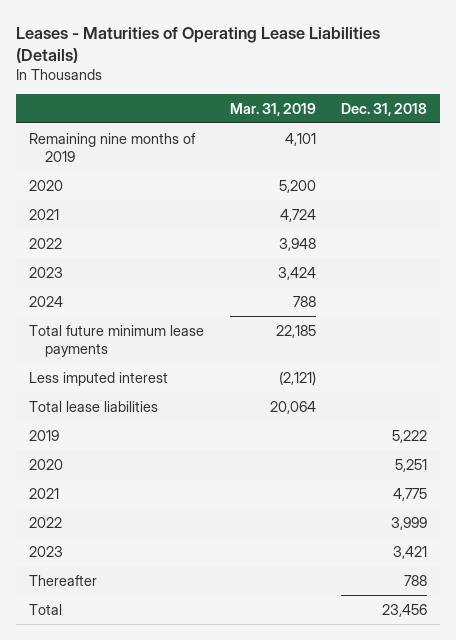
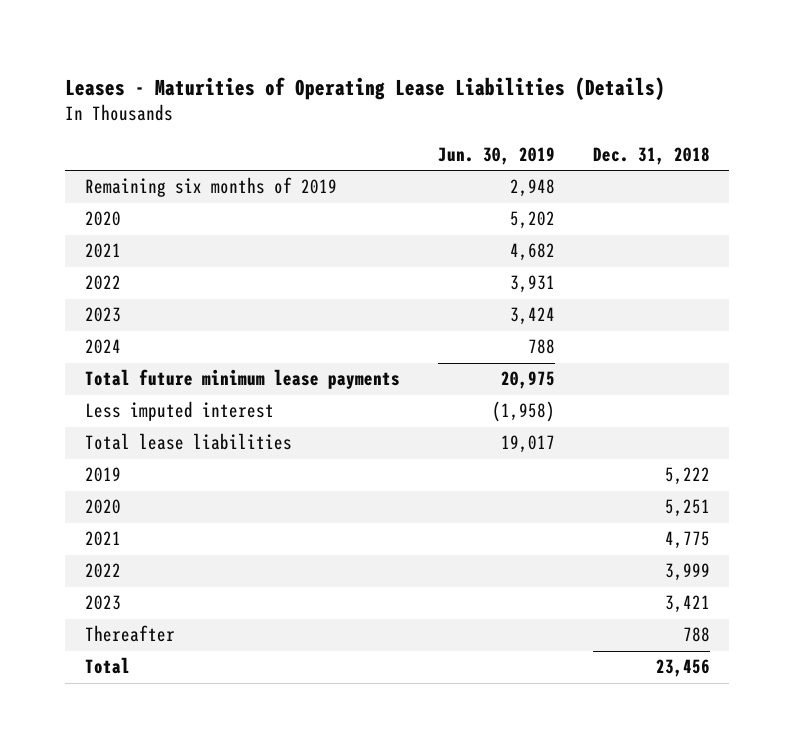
[229,102,316,116] Mar. 31, 2019 -> none
none -> [437,147,555,166] Jun. 30, 2019
[29,132,197,162] Remaining nine months of 2019 -> [84,177,337,198] Remaining six months of 2019

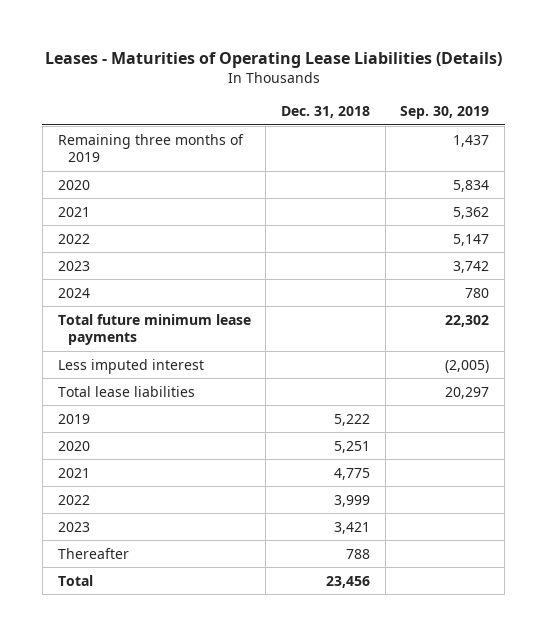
[437,147,555,166] Jun. 30, 2019 -> none
none -> [400,106,490,120] Sep. 30, 2019
[84,177,337,198] Remaining six months of 2019 -> [57,133,244,163] Remaining three months of 2019

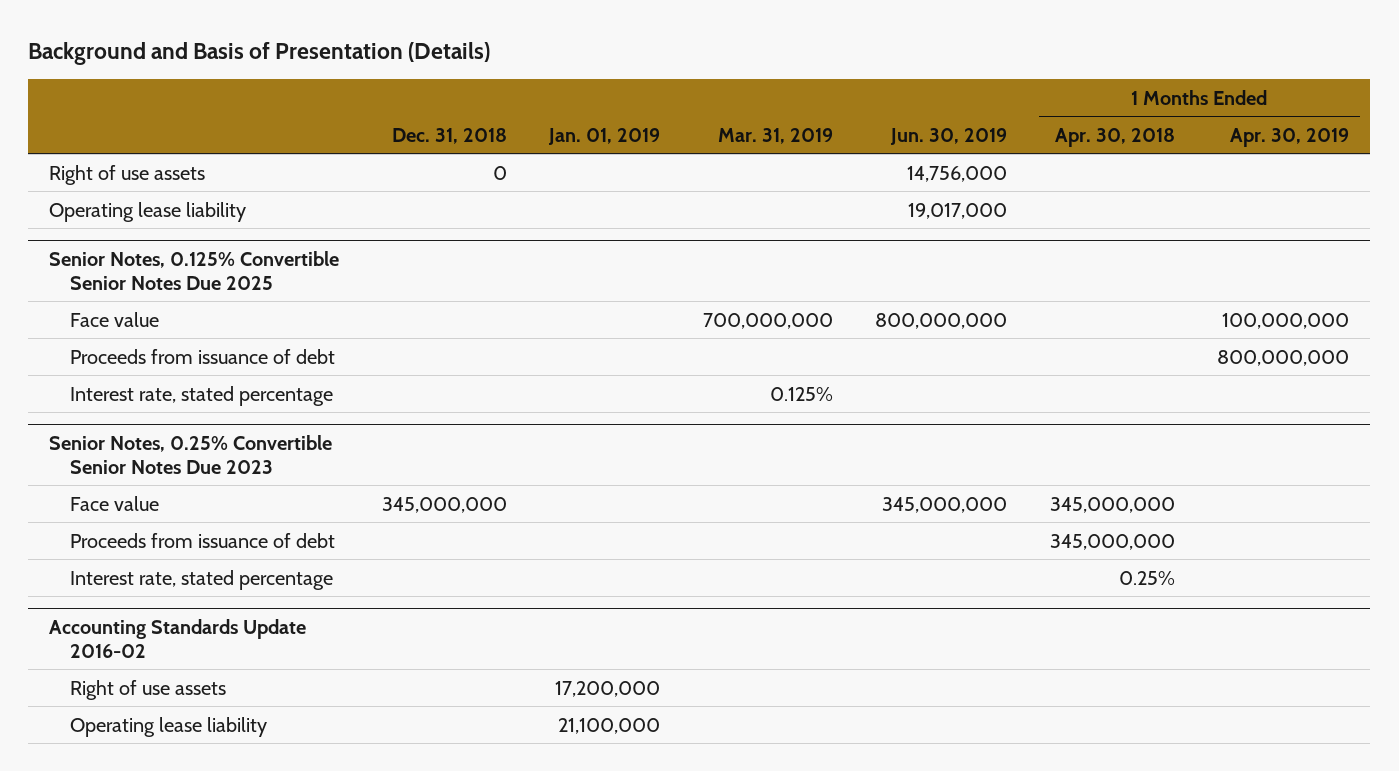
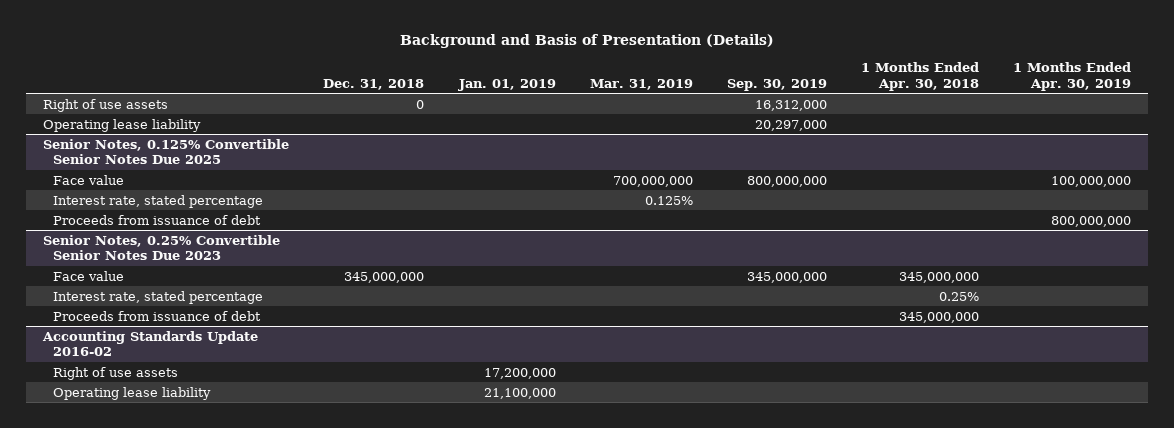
[890,127,1008,145] Jun. 30, 2019 -> none
none -> [726,78,827,91] Sep. 30, 2019
[70,348,336,364] Proceeds from issuance of debt -> [52,214,261,225] Proceeds from issuance of debt
[70,532,336,548] Proceeds from issuance of debt -> [52,310,261,321] Proceeds from issuance of debt

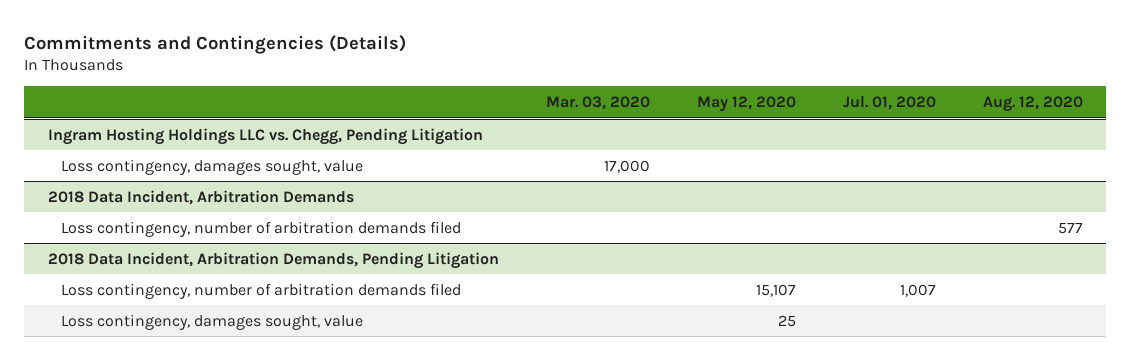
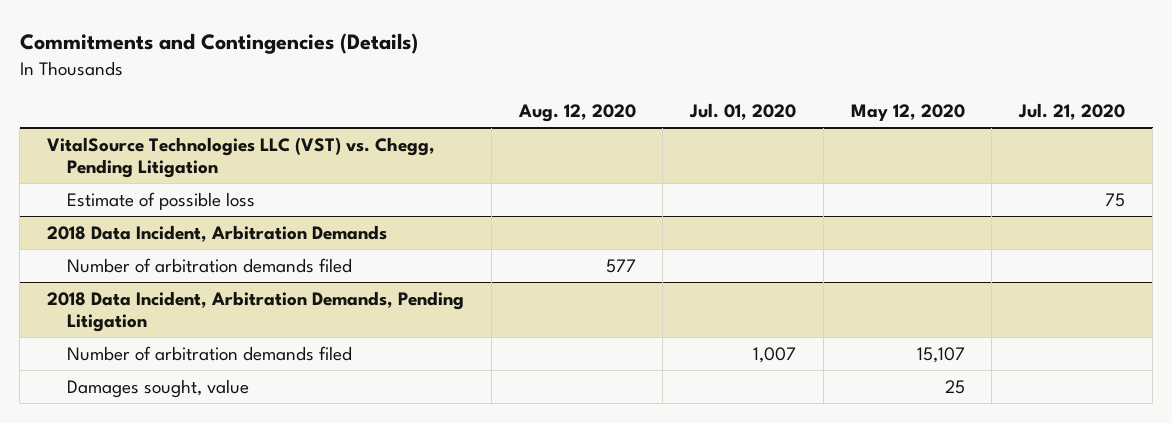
[545,96,650,111] Mar. 03, 2020 -> none
none -> [1018,102,1126,120] Jul. 21, 2020
[47,127,483,145] Ingram Hosting Holdings LLC vs. Chegg, Pending Litigation -> none
[60,158,363,175] Loss contingency, damages sought, value -> none
none -> [47,136,436,179] VitalSource Technologies LLC (VST) vs. Chegg, Pending Litigation
none -> [67,191,256,210] Estimate of possible loss
[60,220,461,237] Loss contingency, number of arbitration demands filed -> [67,257,353,273] Number of arbitration demands filed
[60,282,461,299] Loss contingency, number of arbitration demands filed -> [67,345,353,361] Number of arbitration demands filed
[60,313,363,330] Loss contingency, damages sought, value -> [67,378,250,398] Damages sought, value

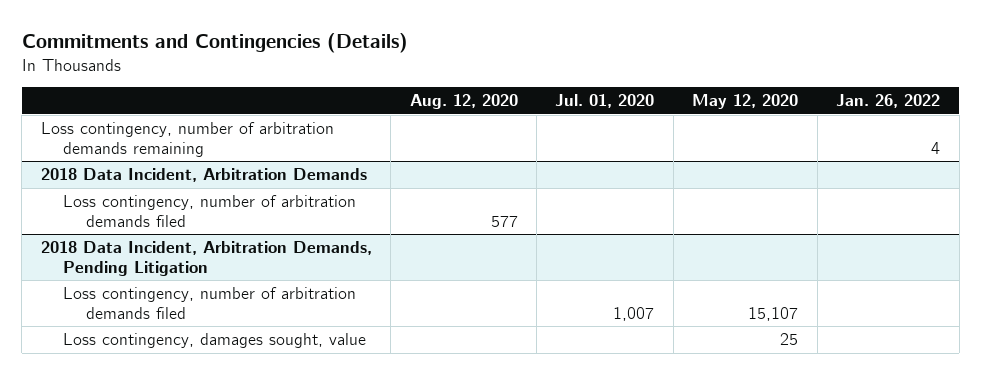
[1018,102,1126,120] Jul. 21, 2020 -> none
none -> [836,94,941,109] Jan. 26, 2022
[47,136,436,179] VitalSource Technologies LLC (VST) vs. Chegg, Pending Litigation -> none
[67,191,256,210] Estimate of possible loss -> none
none -> [40,122,334,157] Loss contingency, number of arbitration demands remaining
[67,257,353,273] Number of arbitration demands filed -> [63,195,357,227] Loss contingency, number of arbitration demands filed
[67,345,353,361] Number of arbitration demands filed -> [63,287,357,319] Loss contingency, number of arbitration demands filed
[67,378,250,398] Damages sought, value -> [63,333,367,349] Loss contingency, damages sought, value

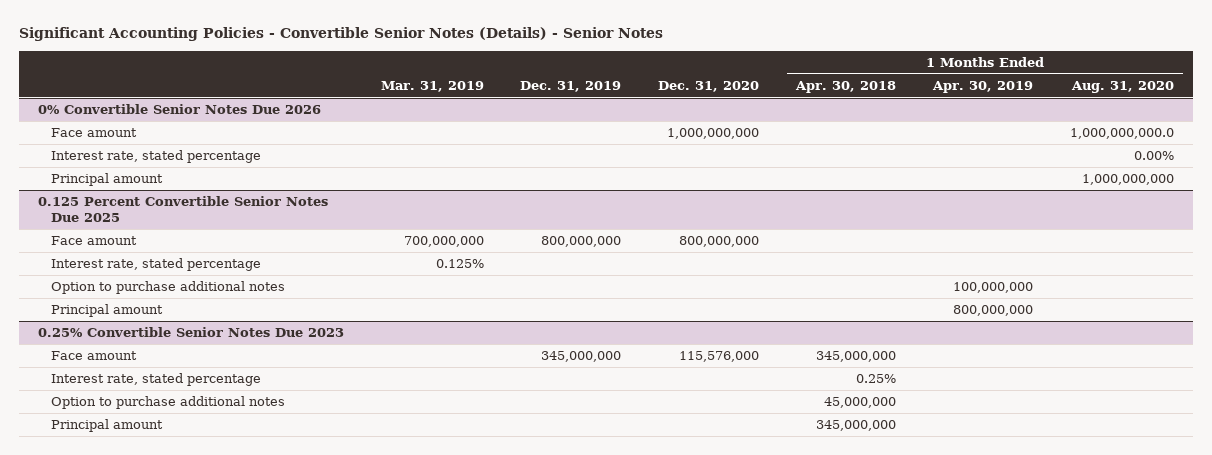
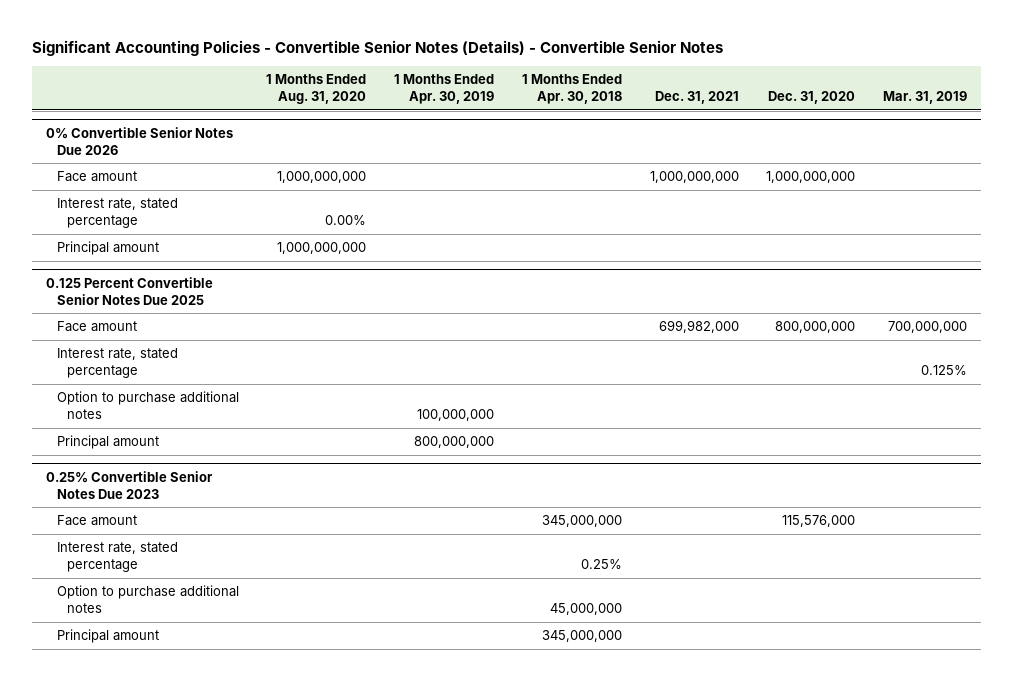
[19,27,664,42] Significant Accounting Policies - Convertible Senior Notes (Details) - Senior Notes -> [32,39,724,56] Significant Accounting Policies - Convertible Senior Notes (Details) - Convertible Senior Notes
[520,80,622,92] Dec. 31, 2019 -> none
none -> [654,91,739,105] Dec. 31, 2021
[1070,128,1175,140] 1,000,000,000.0 -> [277,171,367,184] 1,000,000,000

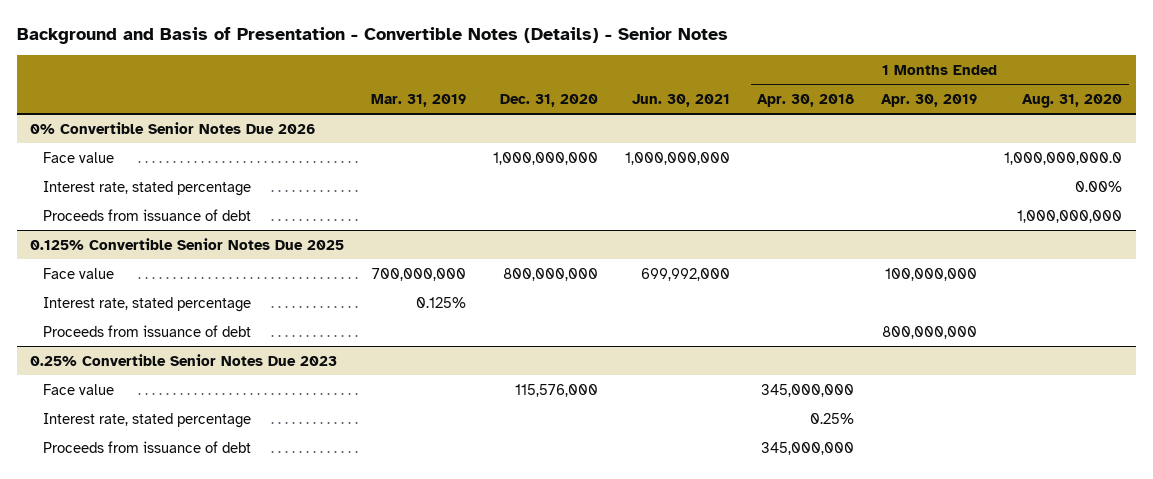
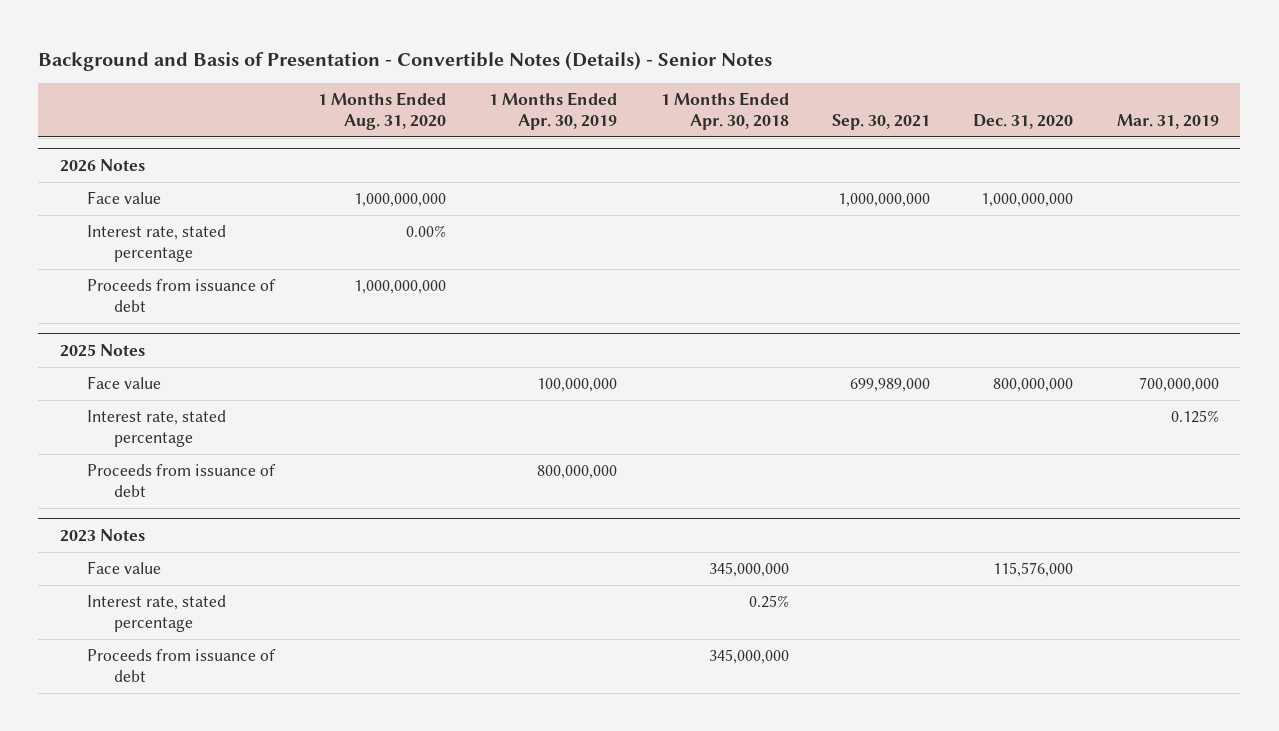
[632,93,731,107] Jun. 30, 2021 -> none
none -> [832,113,931,130] Sep. 30, 2021
[30,121,316,134] 0% Convertible Senior Notes Due 2026 -> [60,158,146,172] 2026 Notes
[1004,151,1123,165] 1,000,000,000.0 -> [354,193,447,208] 1,000,000,000
[30,237,345,250] 0.125% Convertible Senior Notes Due 2025 -> [60,343,146,357] 2025 Notes
[30,353,338,366] 0.25% Convertible Senior Notes Due 2023 -> [60,528,146,542] 2023 Notes

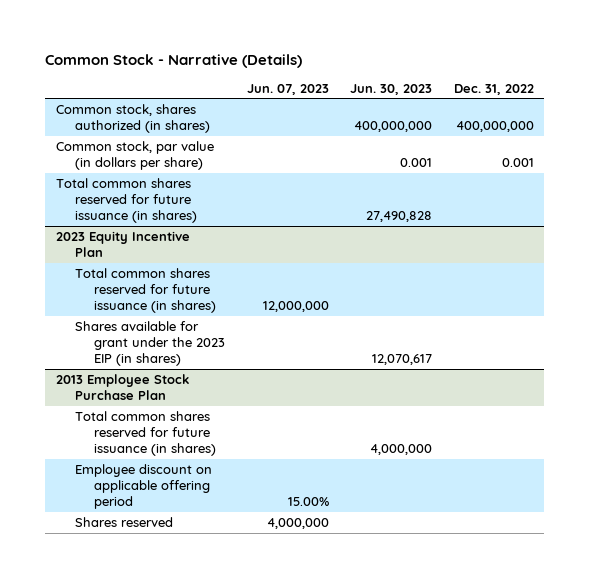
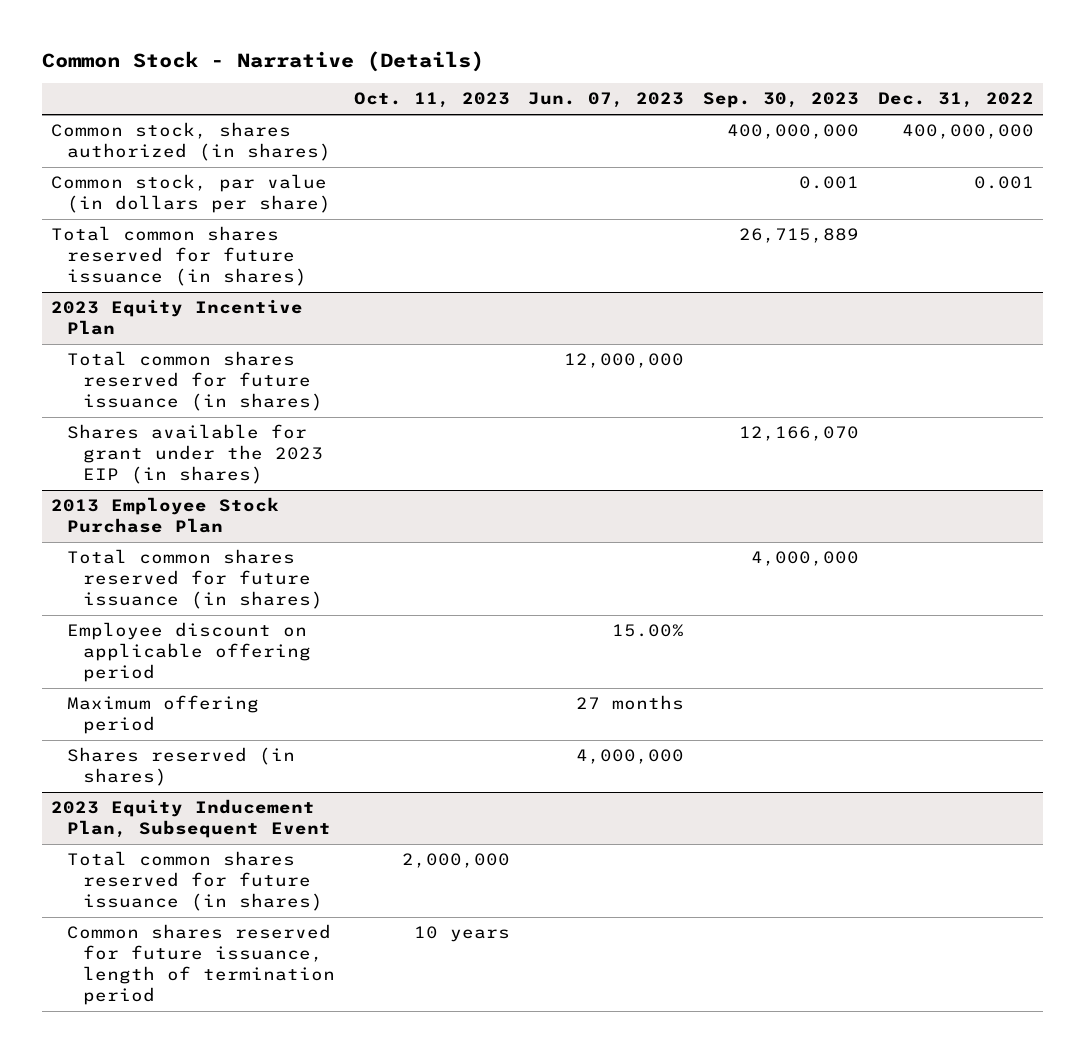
[350,83,433,95] Jun. 30, 2023 -> none
none -> [353,92,510,109] Oct. 11, 2023
none -> [703,92,860,109] Sep. 30, 2023
none -> [66,695,259,735] Maximum offering period
[74,516,173,527] Shares reserved -> [66,747,295,787] Shares reserved (in shares)
none -> [50,799,331,839] 2023 Equity Inducement Plan, Subsequent Event
none -> [66,851,323,912] Total common shares reserved for future issuance (in shares)
none -> [66,924,335,1006] Common shares reserved for future issuance, length of termination period

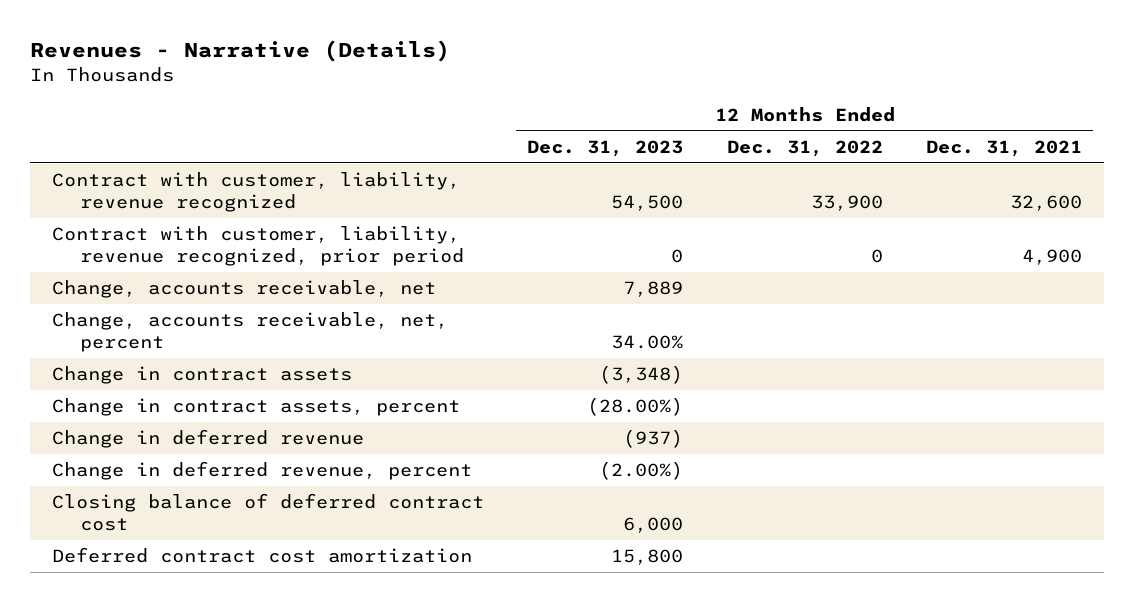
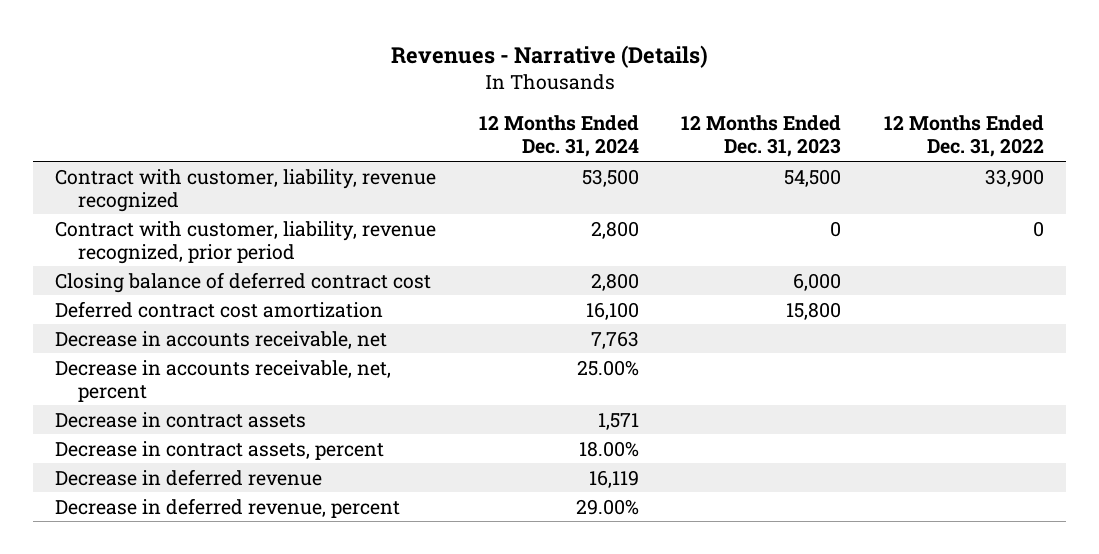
[925,139,1082,157] Dec. 31, 2021 -> none
none -> [478,115,639,158] 12 Months Ended Dec. 31, 2024
[51,280,436,299] Change, accounts receivable, net -> none
[51,312,448,352] Change, accounts receivable, net, percent -> none
[51,366,352,385] Change in contract assets -> none
[51,398,460,417] Change in contract assets, percent -> none
[51,429,364,449] Change in deferred revenue -> none
[51,461,472,481] Change in deferred revenue, percent -> none
none -> [54,330,387,349] Decrease in accounts receivable, net
none -> [54,359,391,402] Decrease in accounts receivable, net, percent
none -> [54,411,306,428] Decrease in contract assets
none -> [54,440,384,460] Decrease in contract assets, percent
none -> [54,468,322,486] Decrease in deferred revenue
none -> [54,497,400,518] Decrease in deferred revenue, percent

